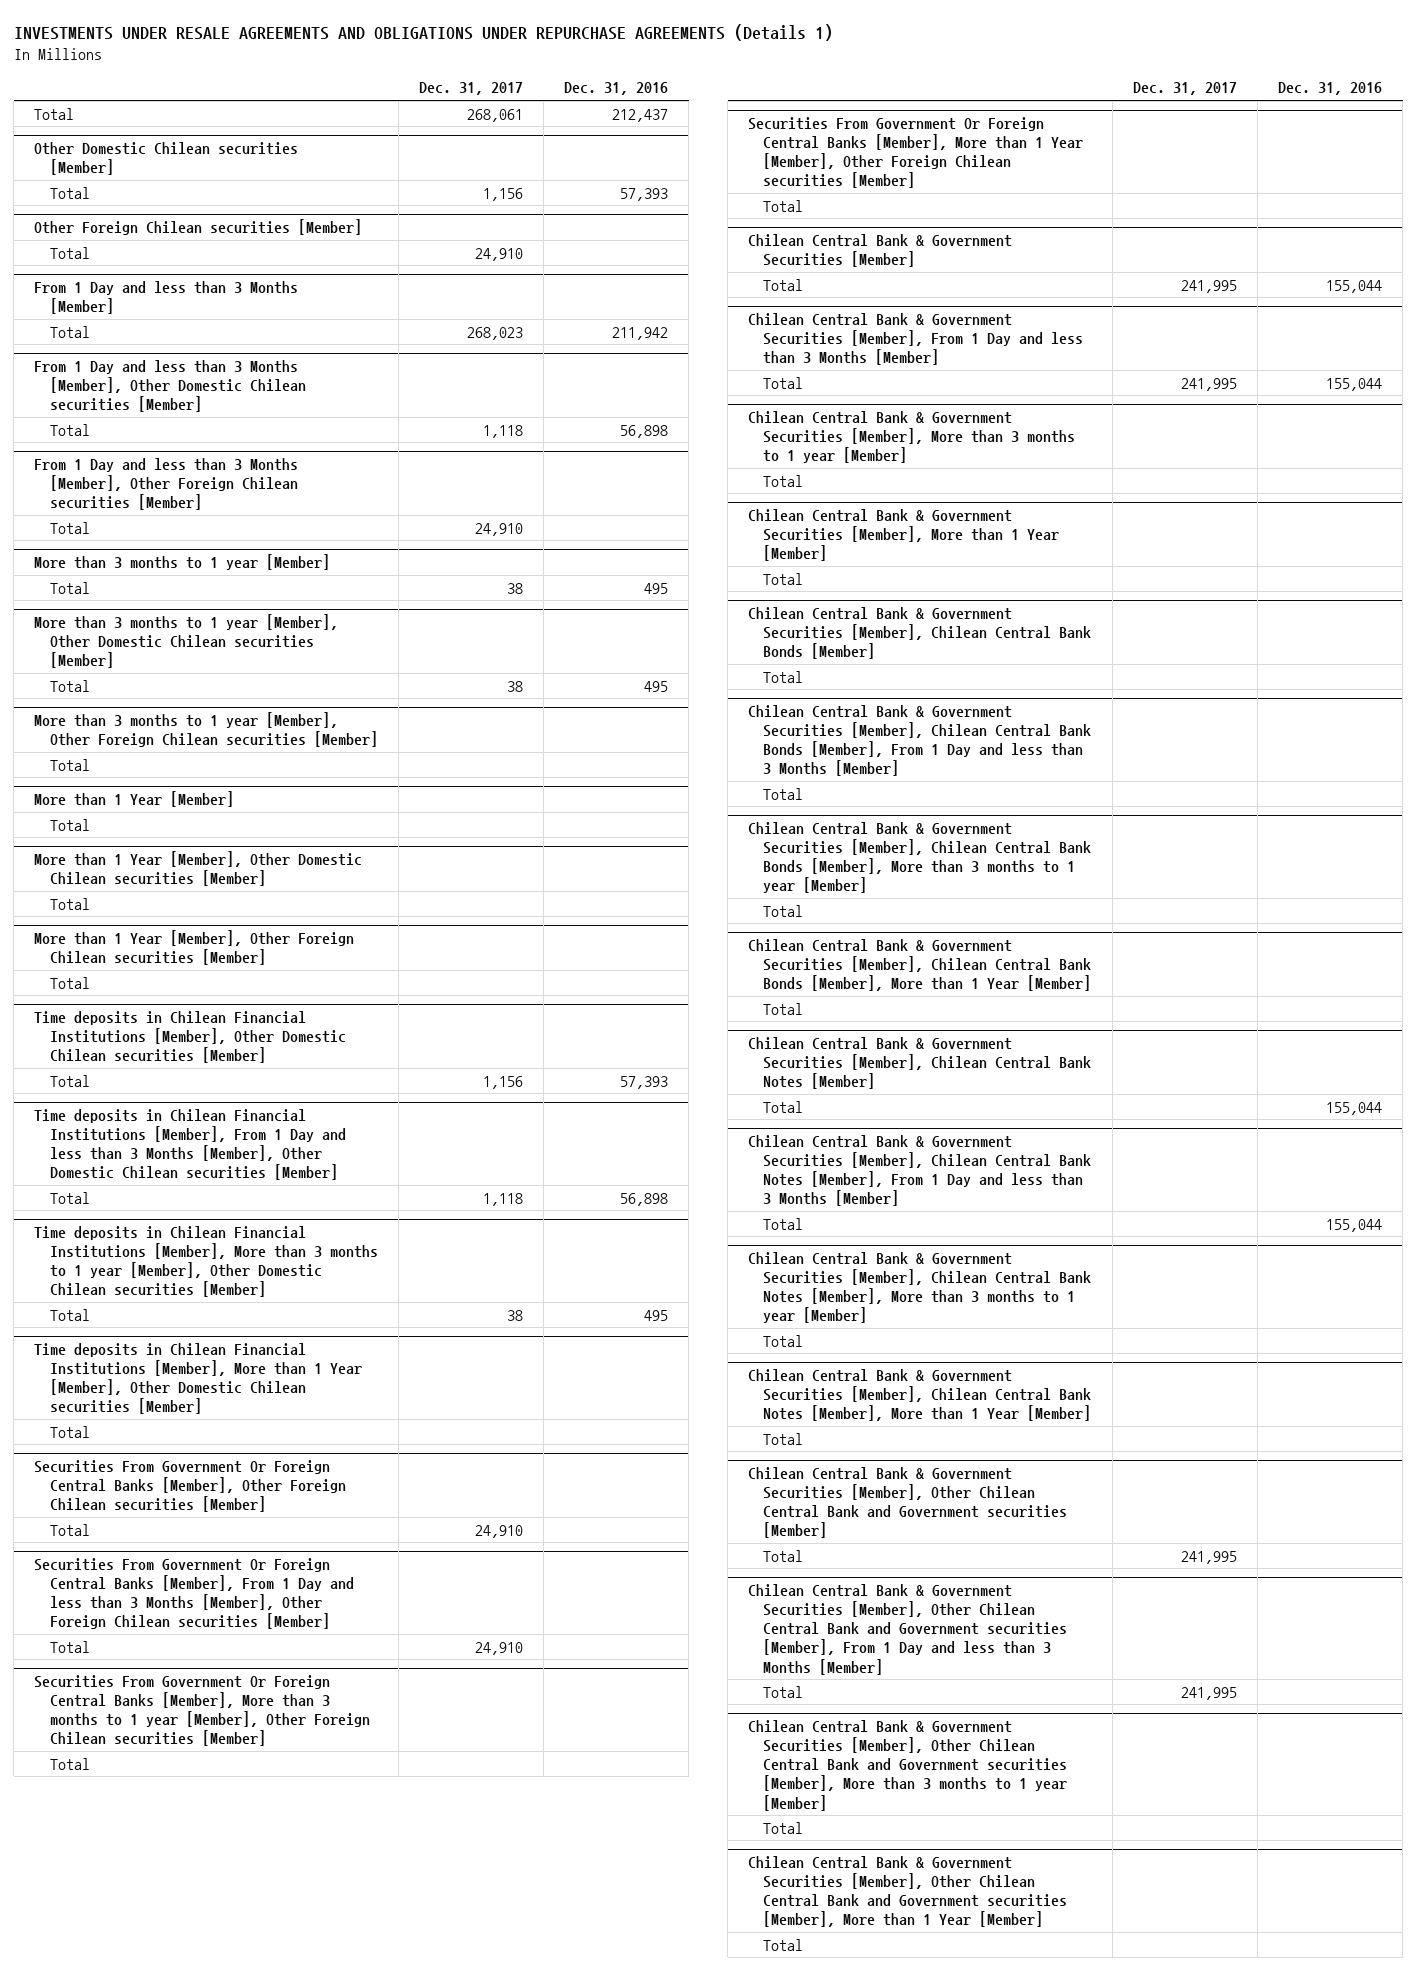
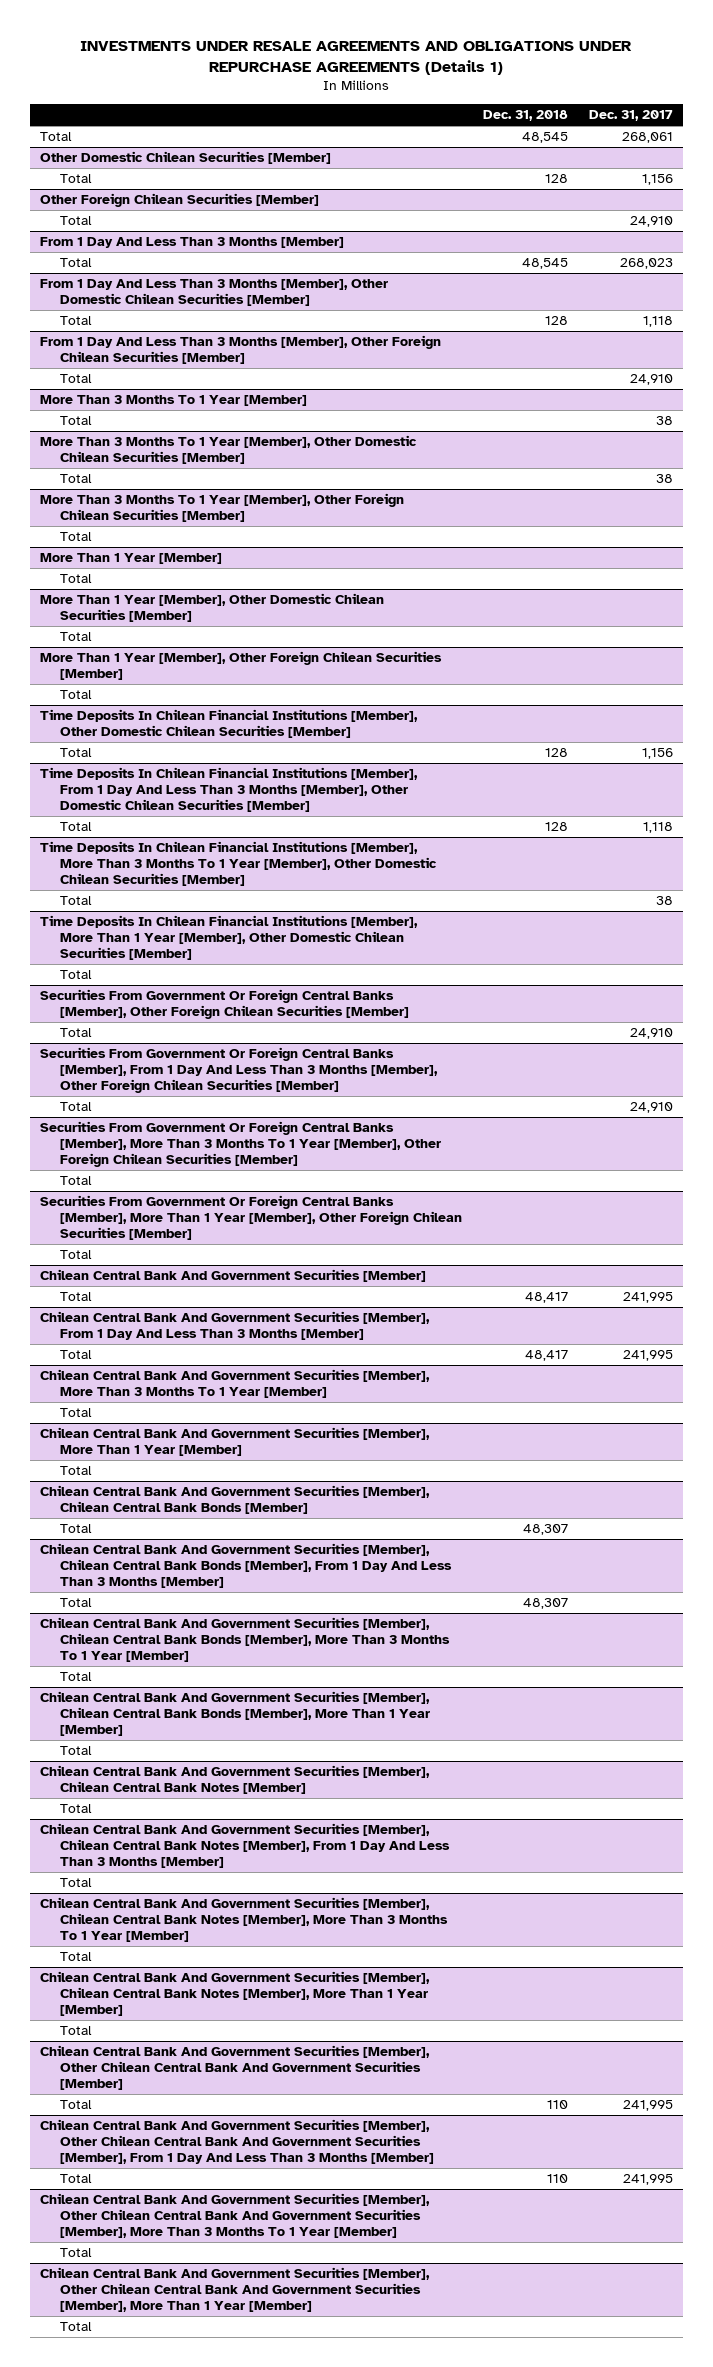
[563,82,668,96] Dec. 31, 2016 -> none
none -> [482,109,568,121] Dec. 31, 2018
[34,142,299,176] Other Domestic Chilean securities [Member] -> [40,151,332,165] Other Domestic Chilean Securities [Member]
[34,219,363,236] Other Foreign Chilean securities [Member] -> [40,193,320,208] Other Foreign Chilean Securities [Member]
[34,281,299,315] From 1 Day and less than 3 Months [Member] -> [40,237,345,249] From 1 Day And Less Than 3 Months [Member]
[34,360,306,413] From 1 Day and less than 3 Months [Member], Other Domestic Chilean securities [Member] -> [40,279,389,307] From 1 Day And Less Than 3 Months [Member], Other Domestic Chilean Securities [Member]
[34,458,299,511] From 1 Day and less than 3 Months [Member], Other Foreign Chilean securities [Member] -> [40,335,442,365] From 1 Day And Less Than 3 Months [Member], Other Foreign Chilean Securities [Member]
[34,554,331,571] More than 3 months to 1 year [Member] -> [40,395,308,407] More Than 3 Months To 1 Year [Member]
[34,614,339,669] More than 3 months to 1 year [Member], Other Domestic Chilean securities [Member] -> [40,435,418,465] More Than 3 Months To 1 Year [Member], Other Domestic Chilean Securities [Member]
[34,712,378,748] More than 3 months to 1 year [Member], Other Foreign Chilean securities [Member] -> [40,493,405,523] More Than 3 Months To 1 Year [Member], Other Foreign Chilean Securities [Member]
[34,791,235,808] More than 1 Year [Member] -> [40,553,223,565] More Than 1 Year [Member]
[34,851,363,887] More than 1 Year [Member], Other Domestic Chilean securities [Member] -> [40,593,385,623] More Than 1 Year [Member], Other Domestic Chilean Securities [Member]
[34,930,355,966] More than 1 Year [Member], Other Foreign Chilean securities [Member] -> [40,651,443,681] More Than 1 Year [Member], Other Foreign Chilean Securities [Member]
[34,1011,346,1064] Time deposits in Chilean Financial Institutions [Member], Other Domestic Chilean securities [Member] -> [40,709,419,739] Time Deposits In Chilean Financial Institutions [Member], Other Domestic Chilean Securities [Member]
[34,1109,346,1181] Time deposits in Chilean Financial Institutions [Member], From 1 Day and less than 3 Months [Member], Other Domestic Chilean securities [Member] -> [40,767,419,813] Time Deposits In Chilean Financial Institutions [Member], From 1 Day And Less Than 3 Months [Member], Other Domestic Chilean Securities [Member]
[34,1226,378,1298] Time deposits in Chilean Financial Institutions [Member], More than 3 months to 1 year [Member], Other Domestic Chilean securities [Member] -> [40,841,438,887] Time Deposits In Chilean Financial Institutions [Member], More Than 3 Months To 1 Year [Member], Other Domestic Chilean Securities [Member]
[34,1343,362,1415] Time deposits in Chilean Financial Institutions [Member], More than 1 Year [Member], Other Domestic Chilean securities [Member] -> [40,915,419,961] Time Deposits In Chilean Financial Institutions [Member], More Than 1 Year [Member], Other Domestic Chilean Securities [Member]
[34,1460,346,1513] Securities From Government Or Foreign Central Banks [Member], Other Foreign Chilean securities [Member] -> [40,989,410,1020] Securities From Government Or Foreign Central Banks [Member], Other Foreign Chilean Securities [Member]
[34,1558,354,1630] Securities From Government Or Foreign Central Banks [Member], From 1 Day and less than 3 Months [Member], Other Foreign Chilean securities [Member] -> [40,1047,439,1094] Securities From Government Or Foreign Central Banks [Member], From 1 Day And Less Than 3 Months [Member], Other Foreign Chilean Securities [Member]
[34,1675,370,1747] Securities From Government Or Foreign Central Banks [Member], More than 3 months to 1 year [Member], Other Foreign Chilean securities [Member] -> [40,1121,442,1168] Securities From Government Or Foreign Central Banks [Member], More Than 3 Months To 1 Year [Member], Other Foreign Chilean Securities [Member]
[748,117,1084,189] Securities From Government Or Foreign Central Banks [Member], More than 1 Year [Member], Other Foreign Chilean securities [Member] -> [40,1195,463,1241] Securities From Government Or Foreign Central Banks [Member], More Than 1 Year [Member], Other Foreign Chilean Securities [Member]
[748,234,1013,268] Chilean Central Bank & Government Securities [Member] -> [40,1269,427,1283] Chilean Central Bank And Government Securities [Member]
[748,313,1084,366] Chilean Central Bank & Government Securities [Member], From 1 Day and less than 3 Months [Member] -> [40,1311,431,1341] Chilean Central Bank And Government Securities [Member], From 1 Day And Less Than 3 Months [Member]
[748,411,1076,464] Chilean Central Bank & Government Securities [Member], More than 3 months to 1 year [Member] -> [40,1369,431,1399] Chilean Central Bank And Government Securities [Member], More Than 3 Months To 1 Year [Member]
[748,509,1060,562] Chilean Central Bank & Government Securities [Member], More than 1 Year [Member] -> [40,1427,431,1457] Chilean Central Bank And Government Securities [Member], More Than 1 Year [Member]
[748,607,1092,660] Chilean Central Bank & Government Securities [Member], Chilean Central Bank Bonds [Member] -> [40,1485,431,1515] Chilean Central Bank And Government Securities [Member], Chilean Central Bank Bonds [Member]
[748,705,1092,777] Chilean Central Bank & Government Securities [Member], Chilean Central Bank Bonds [Member], From 1 Day and less than 3 Months [Member] -> [40,1543,453,1589] Chilean Central Bank And Government Securities [Member], Chilean Central Bank Bonds [Member], From 1 Day And Less Than 3 Months [Member]
[748,822,1092,894] Chilean Central Bank & Government Securities [Member], Chilean Central Bank Bonds [Member], More than 3 months to 1 year [Member] -> [40,1617,451,1663] Chilean Central Bank And Government Securities [Member], Chilean Central Bank Bonds [Member], More Than 3 Months To 1 Year [Member]
[748,939,1092,992] Chilean Central Bank & Government Securities [Member], Chilean Central Bank Bonds [Member], More than 1 Year [Member] -> [40,1691,431,1737] Chilean Central Bank And Government Securities [Member], Chilean Central Bank Bonds [Member], More Than 1 Year [Member]
[748,1037,1092,1090] Chilean Central Bank & Government Securities [Member], Chilean Central Bank Notes [Member] -> [40,1765,431,1795] Chilean Central Bank And Government Securities [Member], Chilean Central Bank Notes [Member]
[748,1135,1092,1207] Chilean Central Bank & Government Securities [Member], Chilean Central Bank Notes [Member], From 1 Day and less than 3 Months [Member] -> [40,1823,451,1869] Chilean Central Bank And Government Securities [Member], Chilean Central Bank Notes [Member], From 1 Day And Less Than 3 Months [Member]
[748,1252,1092,1324] Chilean Central Bank & Government Securities [Member], Chilean Central Bank Notes [Member], More than 3 months to 1 year [Member] -> [40,1897,449,1943] Chilean Central Bank And Government Securities [Member], Chilean Central Bank Notes [Member], More Than 3 Months To 1 Year [Member]
[748,1369,1092,1422] Chilean Central Bank & Government Securities [Member], Chilean Central Bank Notes [Member], More than 1 Year [Member] -> [40,1971,431,2017] Chilean Central Bank And Government Securities [Member], Chilean Central Bank Notes [Member], More Than 1 Year [Member]
[748,1467,1068,1539] Chilean Central Bank & Government Securities [Member], Other Chilean Central Bank and Government securities [Member] -> [40,2045,431,2091] Chilean Central Bank And Government Securities [Member], Other Chilean Central Bank And Government Securities [Member]
[748,1584,1068,1675] Chilean Central Bank & Government Securities [Member], Other Chilean Central Bank and Government securities [Member], From 1 Day and less than 3 Months [Member] -> [40,2119,435,2165] Chilean Central Bank And Government Securities [Member], Other Chilean Central Bank And Government Securities [Member], From 1 Day And Less Than 3 Months [Member]
[748,1720,1068,1811] Chilean Central Bank & Government Securities [Member], Other Chilean Central Bank and Government securities [Member], More than 3 months to 1 year [Member] -> [40,2193,431,2239] Chilean Central Bank And Government Securities [Member], Other Chilean Central Bank And Government Securities [Member], More Than 3 Months To 1 Year [Member]
[748,1856,1068,1928] Chilean Central Bank & Government Securities [Member], Other Chilean Central Bank and Government securities [Member], More than 1 Year [Member] -> [40,2267,431,2313] Chilean Central Bank And Government Securities [Member], Other Chilean Central Bank And Government Securities [Member], More Than 1 Year [Member]

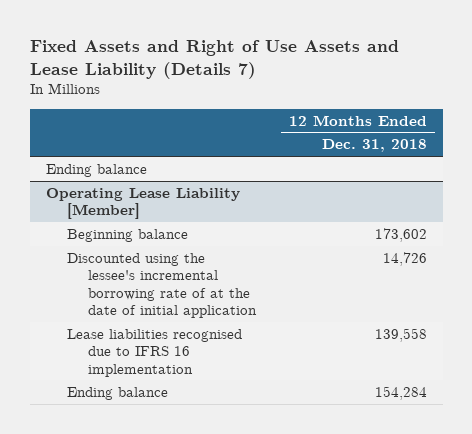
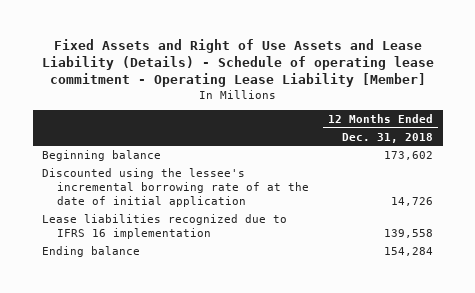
[29,40,399,79] Fixed Assets and Right of Use Assets and Lease Liability (Details 7) -> [41,38,434,87] Fixed Assets and Right of Use Assets and Lease Liability (Details) - Schedule of operating lease commitment - Operating Lease Liability [Member]
[45,163,147,177] Ending balance -> none
[45,187,240,220] Operating Lease Liability [Member] -> none
[67,328,243,377] Lease liabilities recognised due to IFRS 16 implementation -> [42,213,288,240] Lease liabilities recognized due to IFRS 16 implementation

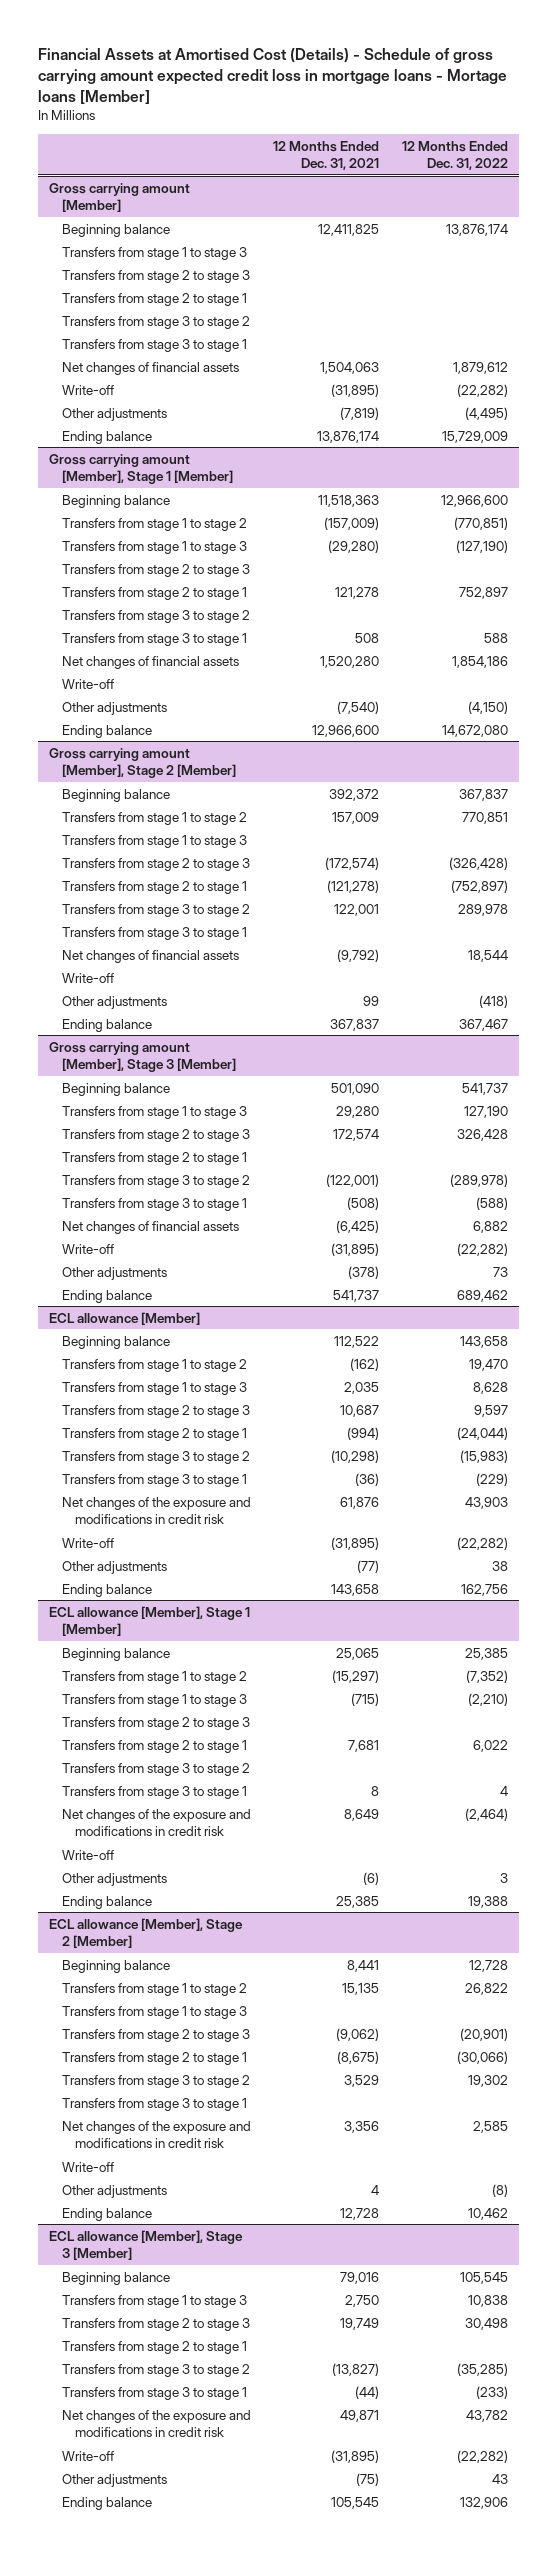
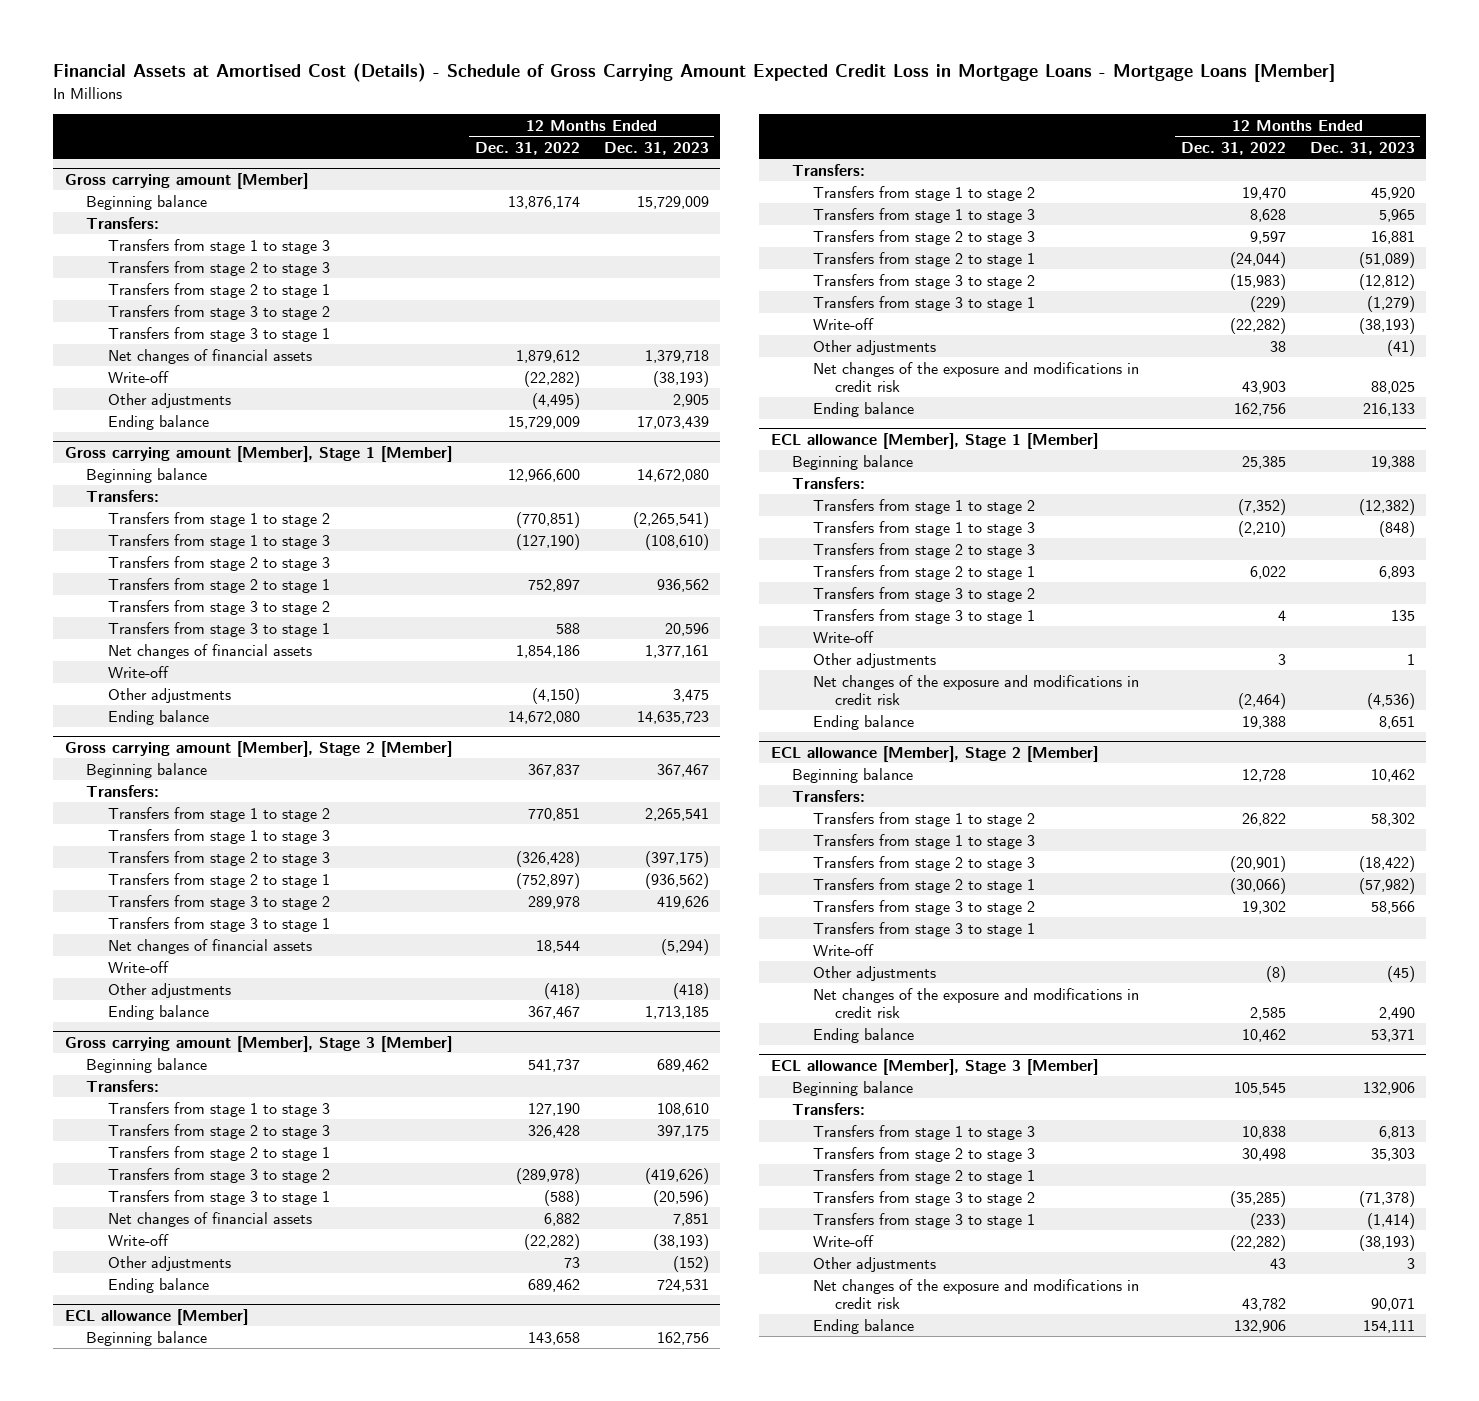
[38,47,508,104] Financial Assets at Amortised Cost (Details) - Schedule of gross carrying amount expected credit loss in mortgage loans - Mortage loans [Member] -> [53,63,1336,83] Financial Assets at Amortised Cost (Details) - Schedule of Gross Carrying Amount Expected Credit Loss in Mortgage Loans - Mortgage Loans [Member]
[273,140,380,170] 12 Months Ended Dec. 31, 2021 -> none
none -> [603,141,709,155] Dec. 31, 2023
none -> [86,216,160,229] Transfers:
none -> [86,489,160,502] Transfers:
none -> [86,784,160,797] Transfers:
none -> [86,1079,160,1092] Transfers:
none -> [792,163,866,176] Transfers:
[62,1496,252,1525] Net changes of the exposure and modifications in credit risk -> [813,361,1140,392] Net changes of the exposure and modifications in credit risk
none -> [792,476,866,489] Transfers:
[62,1808,252,1837] Net changes of the exposure and modifications in credit risk -> [813,674,1140,705] Net changes of the exposure and modifications in credit risk
none -> [792,789,866,802] Transfers:
[62,2120,252,2149] Net changes of the exposure and modifications in credit risk -> [813,987,1140,1018] Net changes of the exposure and modifications in credit risk
none -> [792,1102,866,1115] Transfers:
[62,2409,252,2438] Net changes of the exposure and modifications in credit risk -> [813,1278,1140,1309] Net changes of the exposure and modifications in credit risk

